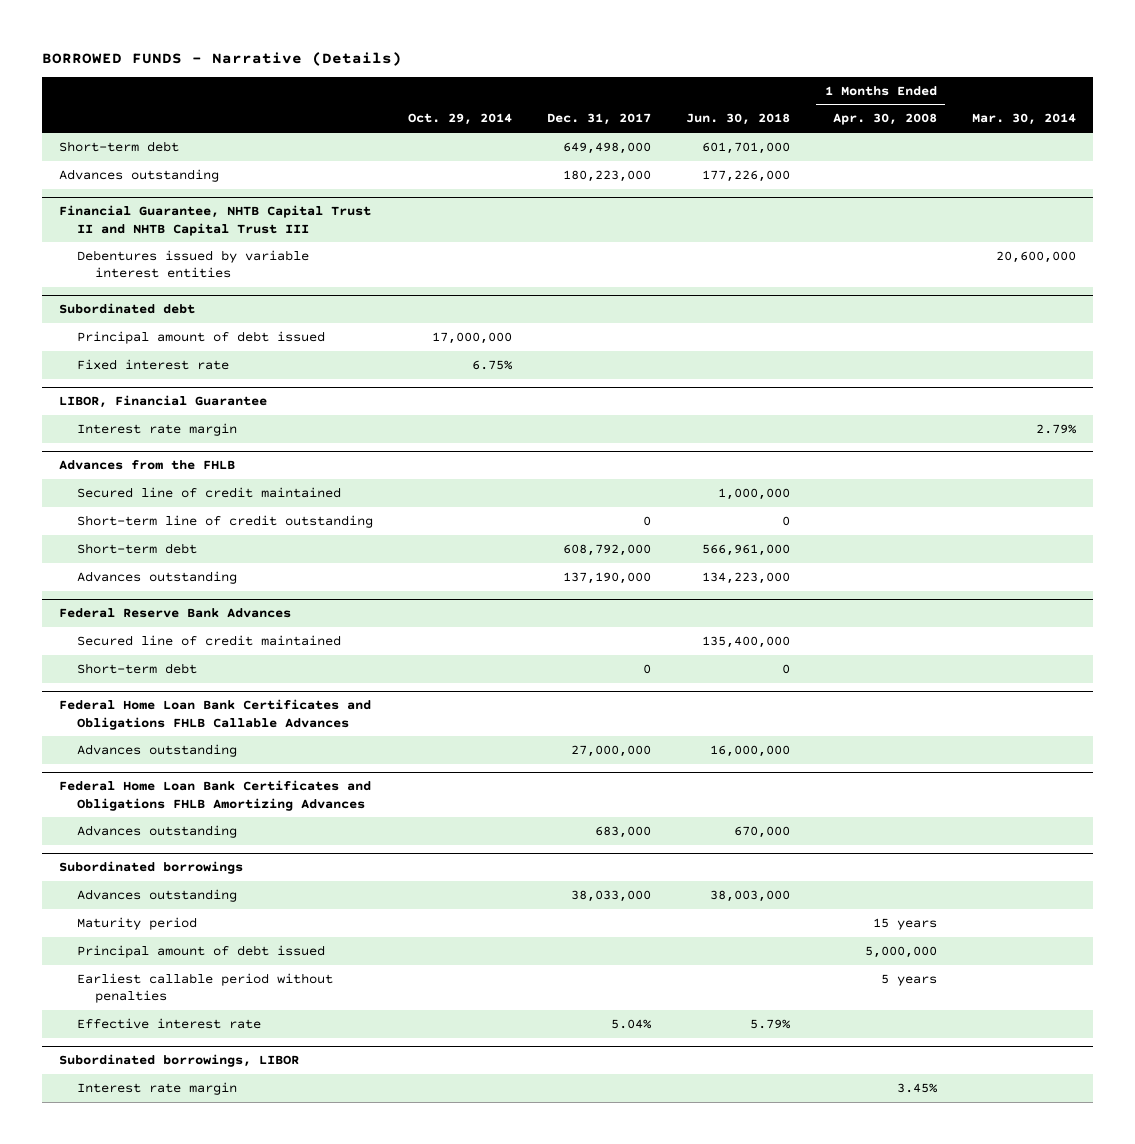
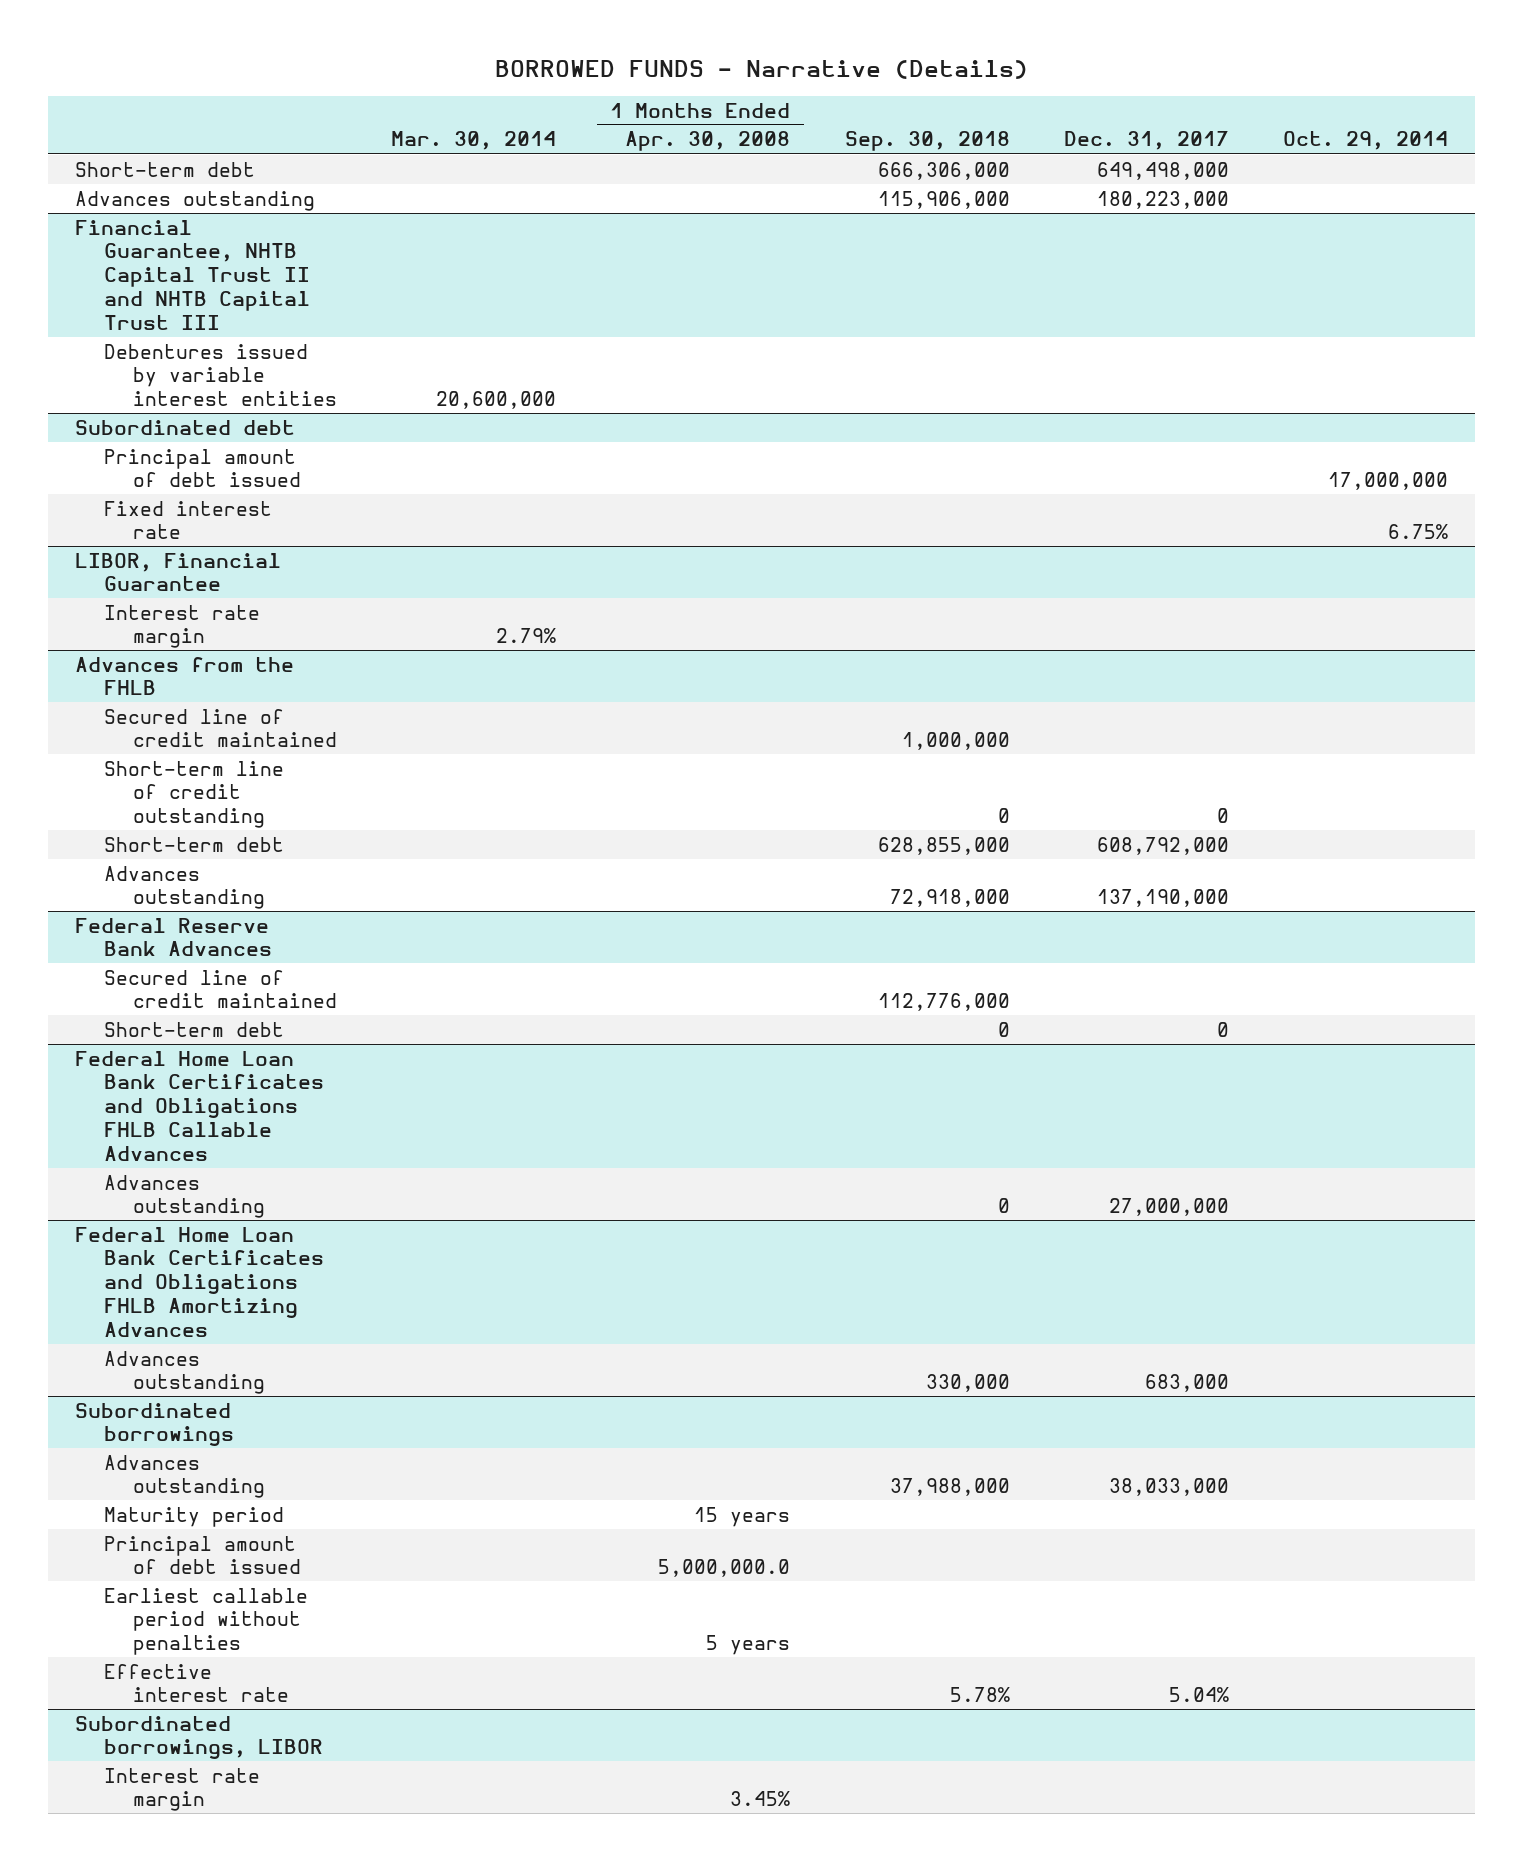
[685,113,790,126] Jun. 30, 2018 -> none
none -> [844,131,1010,152] Sep. 30, 2018
[864,945,937,958] 5,000,000 -> [658,1559,791,1578] 5,000,000.0

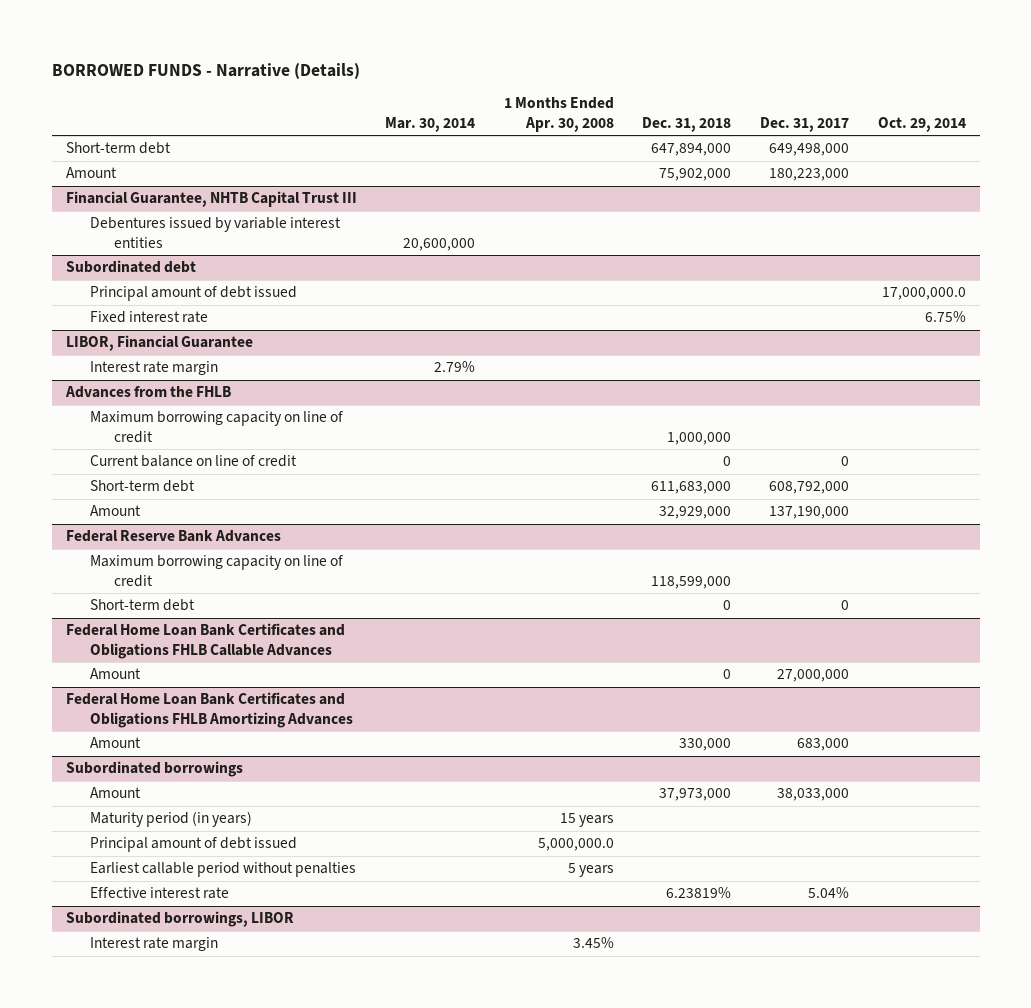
[844,131,1010,152] Sep. 30, 2018 -> none
none -> [642,117,732,133] Dec. 31, 2018
[74,190,315,211] Advances outstanding -> [65,167,117,179] Amount
[74,219,310,330] Financial Guarantee, NHTB Capital Trust II and NHTB Capital Trust III -> [65,191,357,208] Financial Guarantee, NHTB Capital Trust III
[1328,472,1449,491] 17,000,000 -> [881,287,966,301] 17,000,000.0
[103,708,337,748] Secured line of credit maintained -> [89,411,343,444] Maximum borrowing capacity on line of credit
[103,760,284,829] Short-term line of credit outstanding -> [89,455,297,468] Current balance on line of credit
[103,865,265,910] Advances outstanding -> [89,505,141,517] Amount
[103,969,337,1009] Secured line of credit maintained -> [89,555,343,588] Maximum borrowing capacity on line of credit
[103,1174,265,1219] Advances outstanding -> [89,668,141,680] Amount
[103,1350,265,1395] Advances outstanding -> [89,737,141,749] Amount
[103,1454,265,1499] Advances outstanding -> [89,787,141,799] Amount
[103,1506,284,1527] Maturity period -> [89,811,252,828] Maturity period (in years)

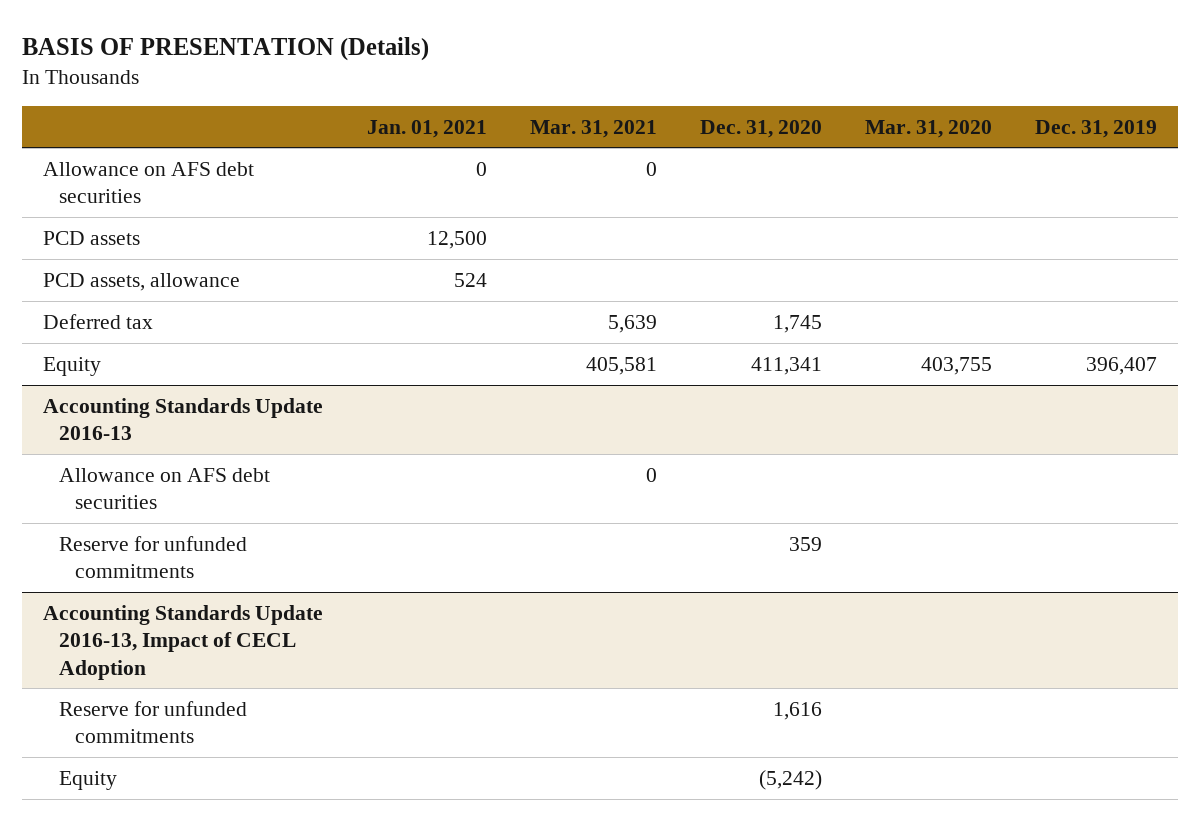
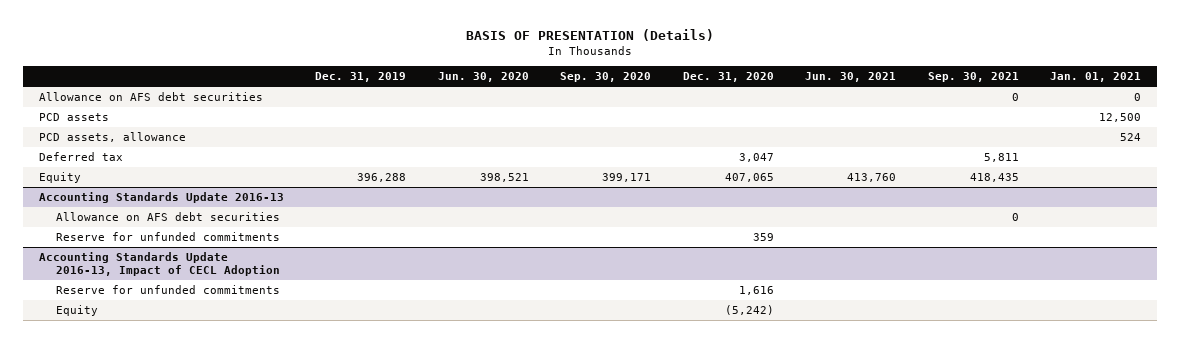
[529,119,657,138] Mar. 31, 2021 -> none
[864,119,992,138] Mar. 31, 2020 -> none
none -> [437,72,529,83] Jun. 30, 2020
none -> [560,72,652,83] Sep. 30, 2020
none -> [805,72,897,83] Jun. 30, 2021
none -> [927,72,1019,83] Sep. 30, 2021
[772,314,822,333] 1,745 -> [738,153,774,163] 3,047
[750,356,822,375] 411,341 -> [724,173,774,183] 407,065
[1085,356,1157,375] 396,407 -> [357,173,407,183] 396,288

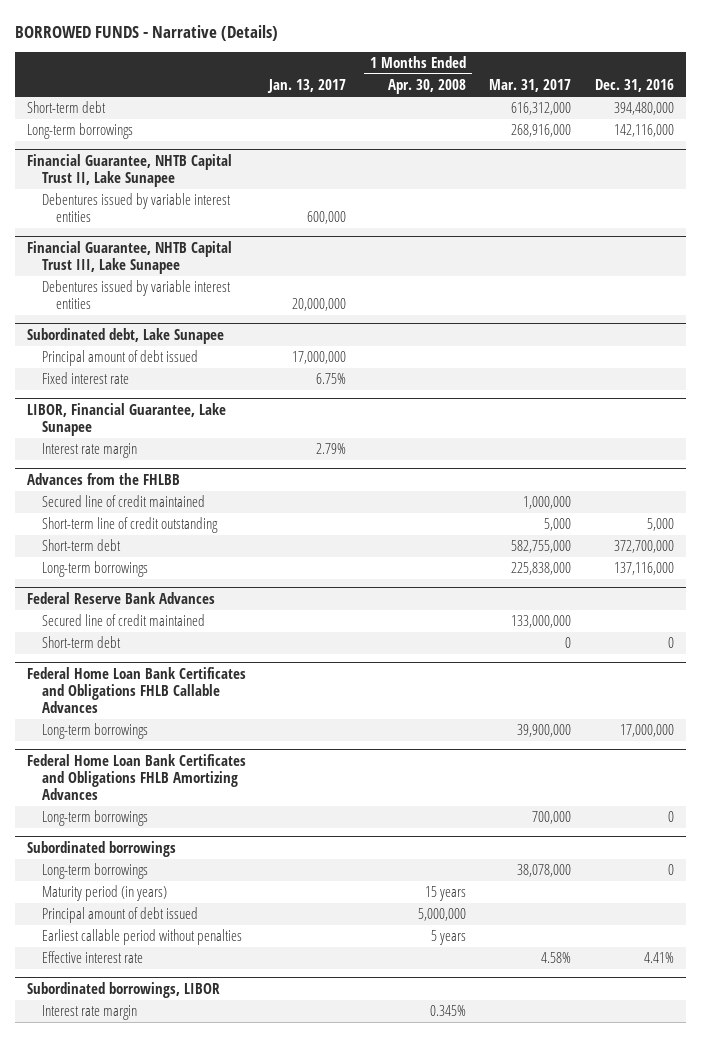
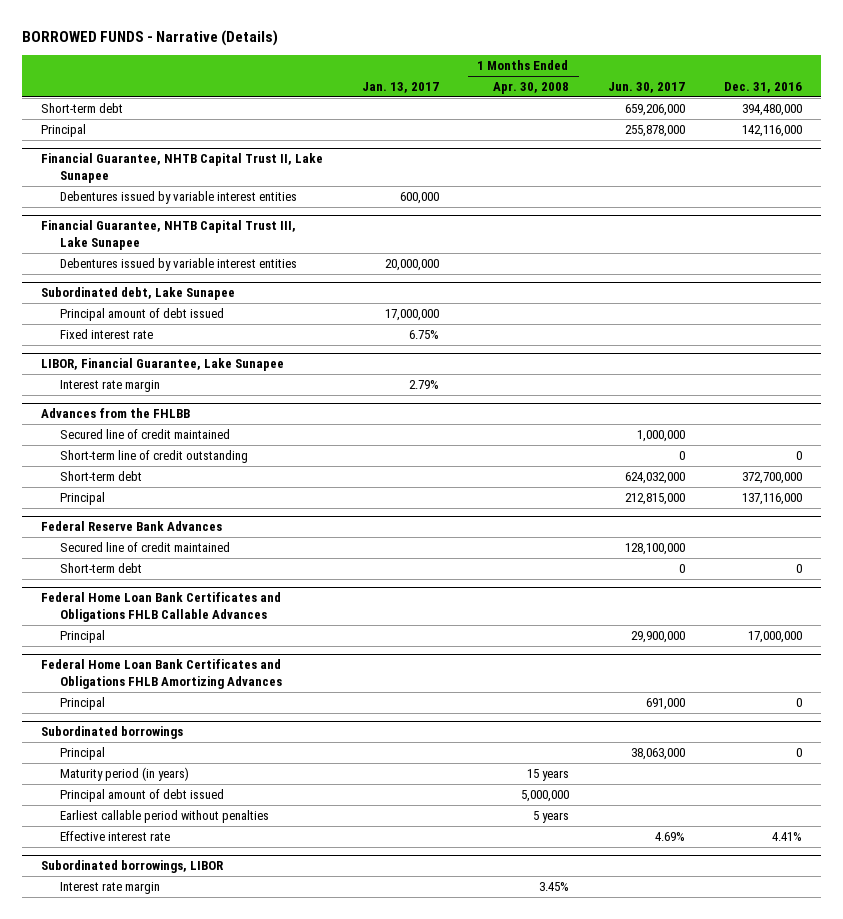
[489,79,572,93] Mar. 31, 2017 -> none
none -> [607,82,685,94] Jun. 30, 2017
[26,123,133,140] Long-term borrowings -> [41,124,87,138] Principal
[647,518,675,532] 5,000 -> [795,451,802,461] 0
[41,561,148,578] Long-term borrowings -> [59,492,105,506] Principal
[41,723,148,740] Long-term borrowings -> [59,630,105,644] Principal
[41,810,148,827] Long-term borrowings -> [59,697,105,711] Principal
[41,863,148,880] Long-term borrowings -> [59,747,105,761] Principal
[429,1005,466,1017] 0.345% -> [538,882,569,892] 3.45%

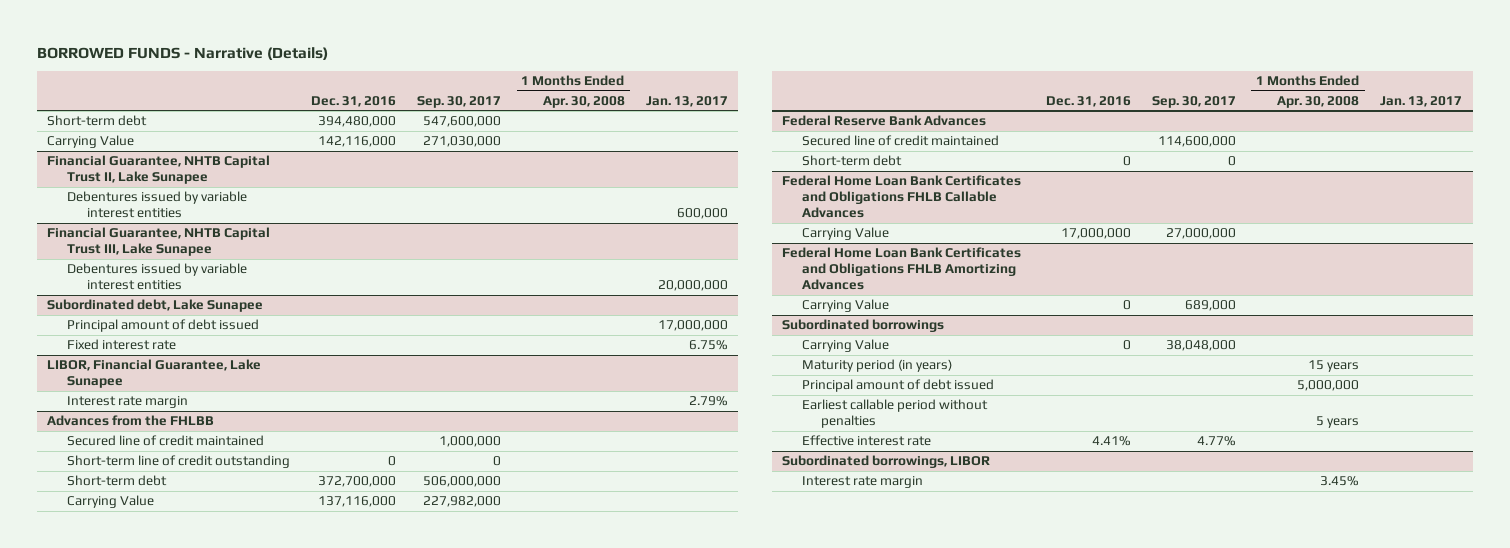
[607,82,685,94] Jun. 30, 2017 -> none
none -> [416,96,501,109] Sep. 30, 2017
[41,124,87,138] Principal -> [47,135,135,149] Carrying Value
[59,492,105,506] Principal -> [66,495,154,509] Carrying Value
[59,630,105,644] Principal -> [801,227,889,241] Carrying Value
[59,697,105,711] Principal -> [801,299,889,313] Carrying Value
[59,747,105,761] Principal -> [801,339,889,353] Carrying Value

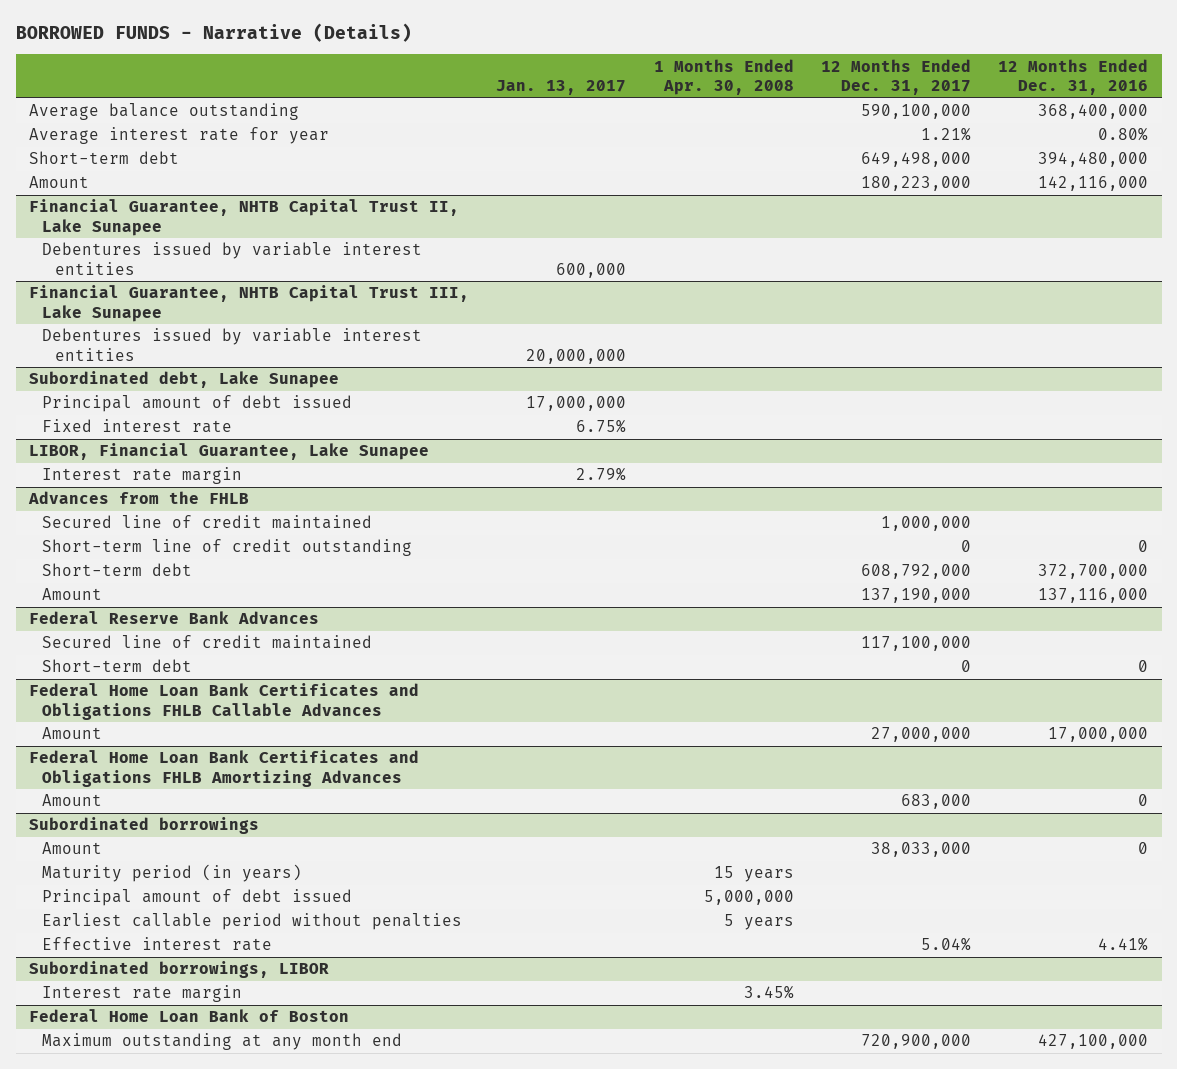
[310,96,396,108] Dec. 31, 2016 -> none
[416,96,501,109] Sep. 30, 2017 -> none
none -> [820,58,971,96] 12 Months Ended Dec. 31, 2017
none -> [998,58,1149,96] 12 Months Ended Dec. 31, 2016
none -> [29,103,300,121] Average balance outstanding
none -> [29,127,330,145] Average interest rate for year
[47,135,135,149] Carrying Value -> [29,176,90,189] Amount
[47,415,215,427] Advances from the FHLBB -> [28,491,250,505] Advances from the FHLB
[66,495,154,509] Carrying Value -> [42,588,103,601] Amount
[801,227,889,241] Carrying Value -> [42,727,103,740] Amount
[801,299,889,313] Carrying Value -> [42,794,103,807] Amount
[801,339,889,353] Carrying Value -> [42,842,103,855] Amount
none -> [29,1009,350,1023] Federal Home Loan Bank of Boston
none -> [42,1033,403,1051] Maximum outstanding at any month end

